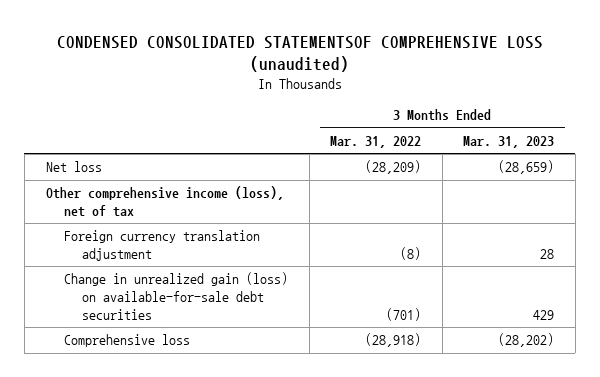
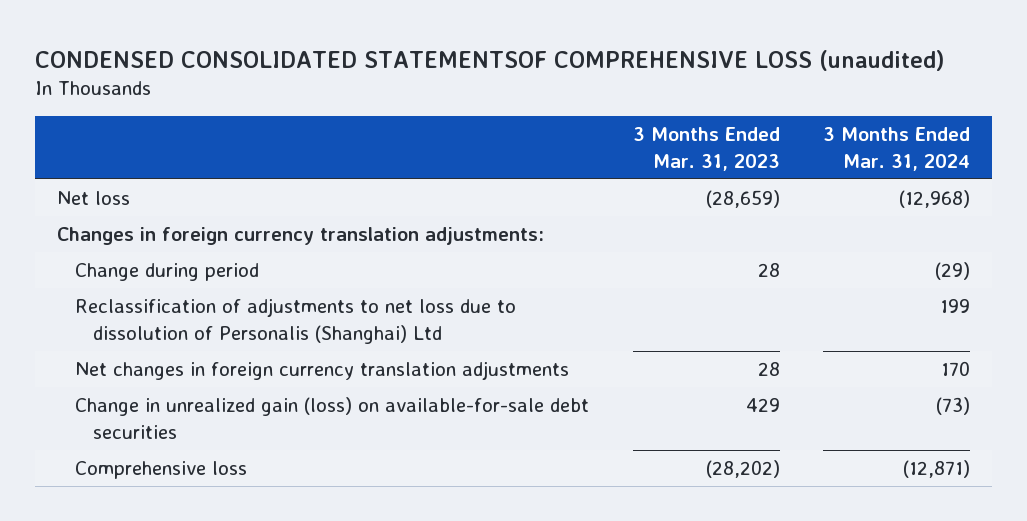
[330,136,422,149] Mar. 31, 2022 -> none
none -> [823,127,971,172] 3 Months Ended Mar. 31, 2024
[45,186,284,218] Other comprehensive income (loss), net of tax -> none
none -> [57,226,545,245] Changes in foreign currency translation adjustments:
none -> [74,262,259,281] Change during period
none -> [74,297,516,344] Reclassification of adjustments to net loss due to dissolution of Personalis (Shanghai) Ltd
[63,230,260,262] Foreign currency translation adjustment -> [74,360,569,380] Net changes in foreign currency translation adjustments

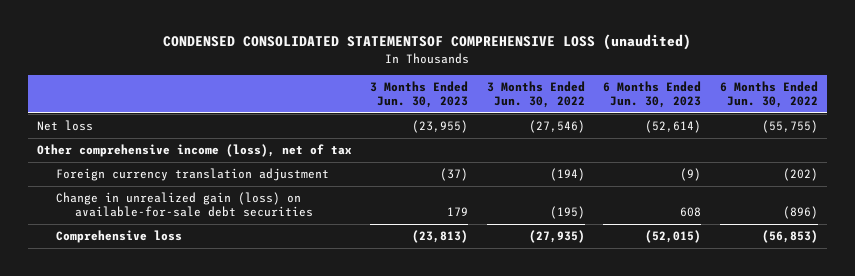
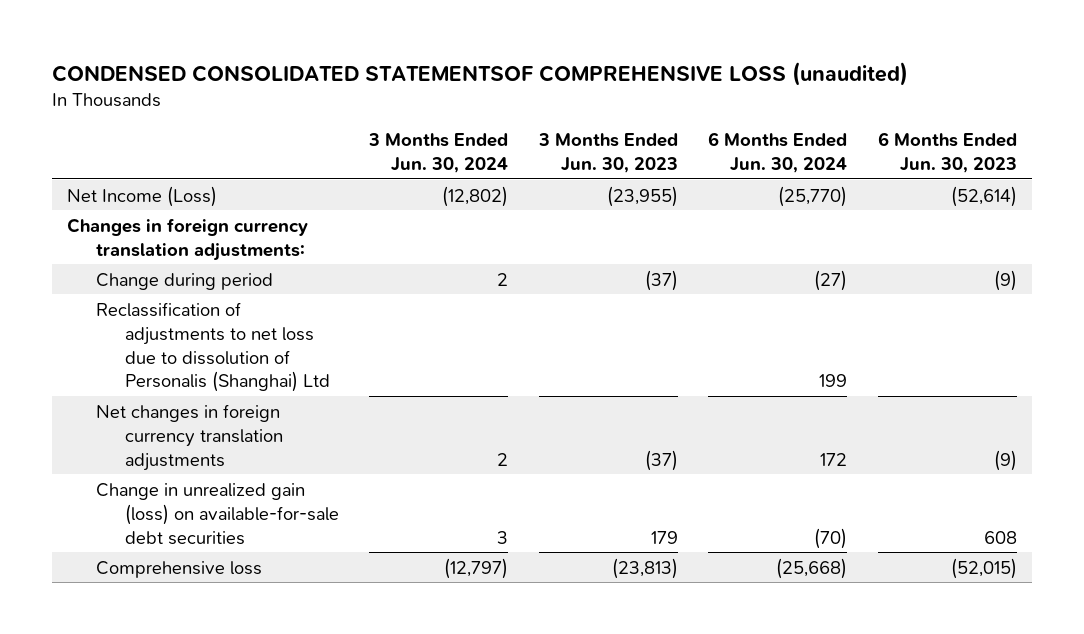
[486,80,585,108] 3 Months Ended Jun. 30, 2022 -> none
[719,80,818,108] 6 Months Ended Jun. 30, 2022 -> none
none -> [368,132,509,173] 3 Months Ended Jun. 30, 2024
none -> [708,131,848,173] 6 Months Ended Jun. 30, 2024
[36,144,352,158] Other comprehensive income (loss), net of tax -> none
[36,120,93,132] Net loss -> [67,185,218,207] Net Income (Loss)
none -> [67,217,309,261] Changes in foreign currency translation adjustments:
none -> [96,272,274,290] Change during period
none -> [96,301,330,393] Reclassification of adjustments to net loss due to dissolution of Personalis (Shanghai) Ltd
[55,168,329,182] Foreign currency translation adjustment -> [96,403,283,471] Net changes in foreign currency translation adjustments

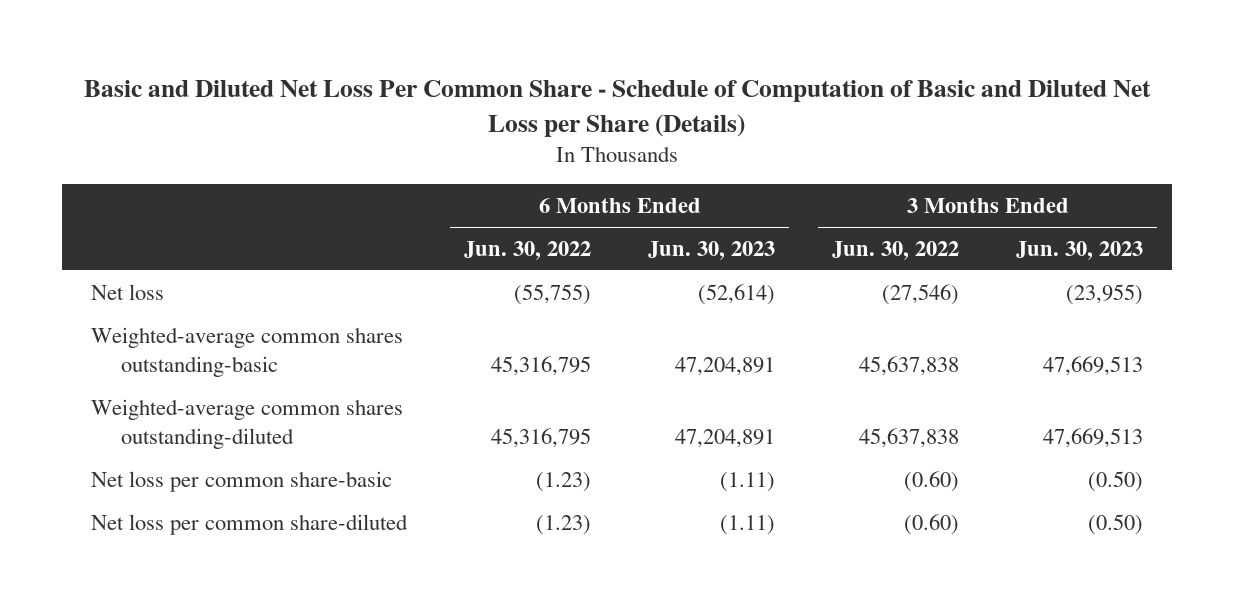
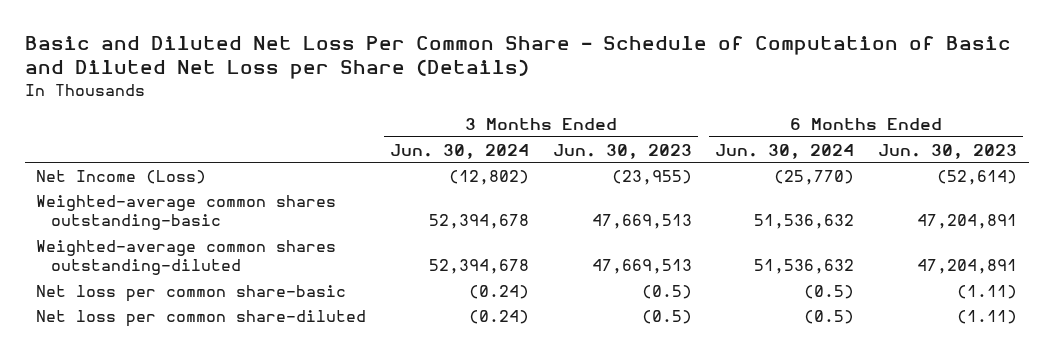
[464,240,592,260] Jun. 30, 2022 -> none
[832,240,960,260] Jun. 30, 2022 -> none
none -> [390,143,530,159] Jun. 30, 2024
none -> [715,143,855,159] Jun. 30, 2024
[90,283,164,300] Net loss -> [36,169,207,184] Net Income (Loss)
[1088,470,1144,492] (0.50) -> [641,284,692,299] (0.5)
[1088,513,1144,535] (0.50) -> [641,309,692,324] (0.5)

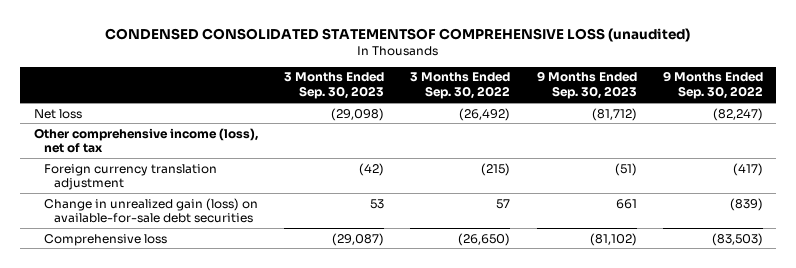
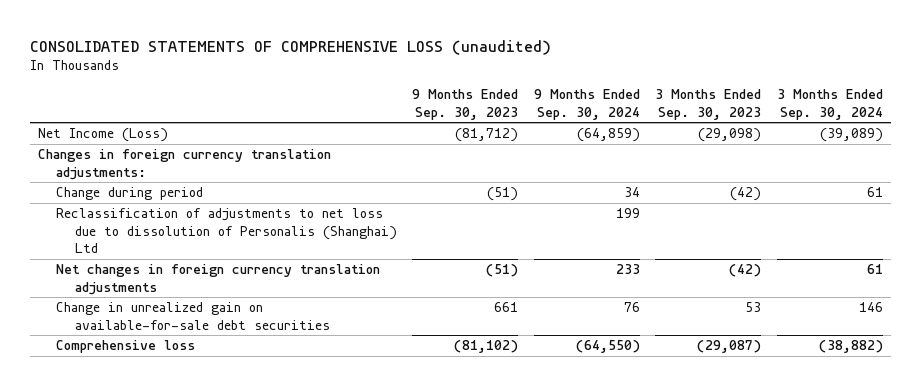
[105,27,691,42] CONDENSED CONSOLIDATED STATEMENTSOF COMPREHENSIVE LOSS (unaudited) -> [30,39,552,55] CONSOLIDATED STATEMENTS OF COMPREHENSIVE LOSS (unaudited)
[410,72,511,100] 3 Months Ended Sep. 30, 2022 -> none
[662,71,763,100] 9 Months Ended Sep. 30, 2022 -> none
none -> [533,89,640,120] 9 Months Ended Sep. 30, 2024
none -> [776,89,883,120] 3 Months Ended Sep. 30, 2024
[33,127,258,154] Other comprehensive income (loss), net of tax -> none
[33,108,82,119] Net loss -> [38,128,169,143] Net Income (Loss)
none -> [38,149,332,180] Changes in foreign currency translation adjustments:
none -> [56,187,204,201] Change during period
none -> [56,208,397,253] Reclassification of adjustments to net loss due to dissolution of Personalis (Shanghai) Ltd
[43,163,217,191] Foreign currency translation adjustment -> [56,264,381,295] Net changes in foreign currency translation adjustments
[43,197,258,224] Change in unrealized gain (loss) on available-for-sale debt securities -> [56,302,330,330] Change in unrealized gain on available-for-sale debt securities

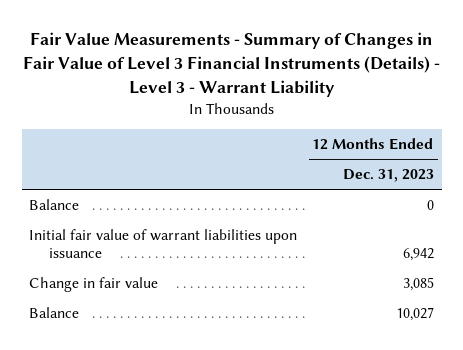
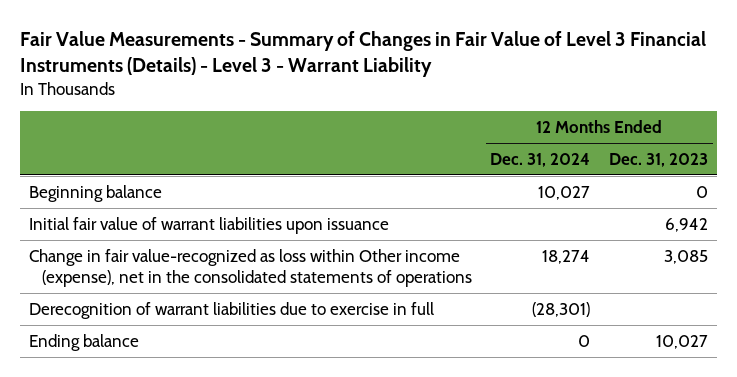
none -> [490,152,591,167] Dec. 31, 2024
[29,198,80,210] Balance -> [29,184,163,202] Beginning balance
[29,276,159,292] Change in fair value -> [29,248,472,287] Change in fair value-recognized as loss within Other income (expense), net in the consolidated statements of operations
none -> [29,301,435,319] Derecognition of warrant liabilities due to exercise in full
[29,306,80,318] Balance -> [29,333,140,351] Ending balance

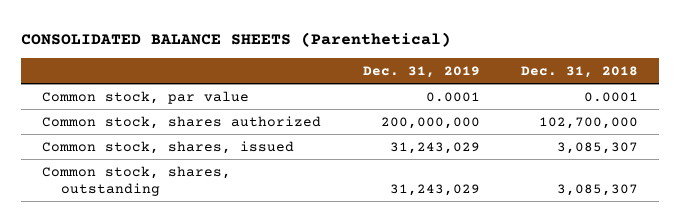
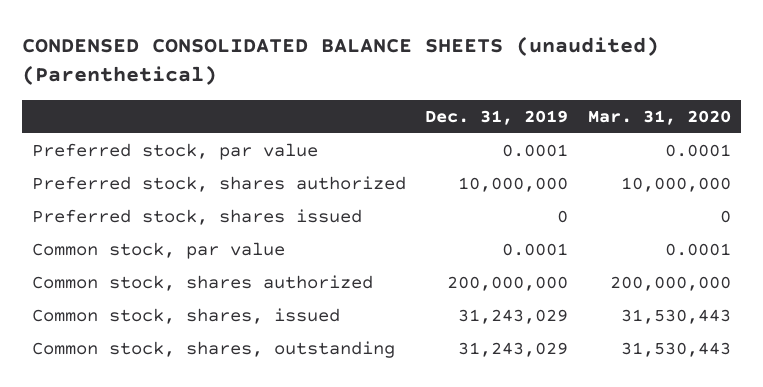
[21,31,452,47] CONSOLIDATED BALANCE SHEETS (Parenthetical) -> [22,35,660,85] CONDENSED CONSOLIDATED BALANCE SHEETS (unaudited) (Parenthetical)
[521,66,639,79] Dec. 31, 2018 -> none
none -> [588,109,732,125] Mar. 31, 2020
none -> [31,142,318,160] Preferred stock, par value
none -> [31,175,406,192] Preferred stock, shares authorized
none -> [31,208,362,225] Preferred stock, shares issued

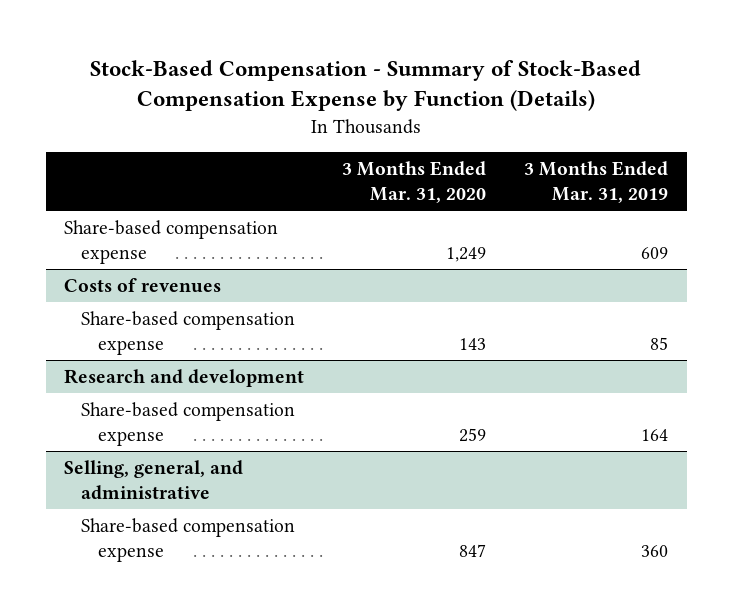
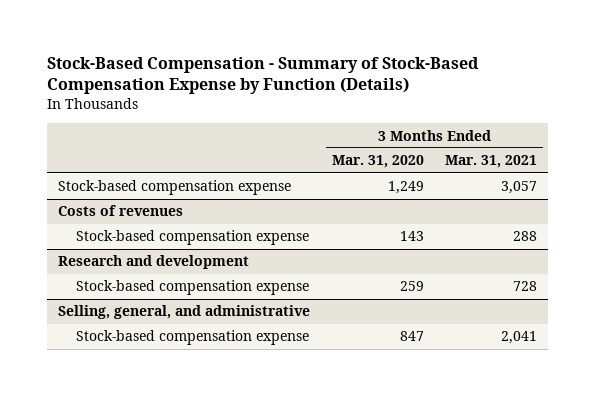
[524,161,669,204] 3 Months Ended Mar. 31, 2019 -> none
none -> [445,155,538,169] Mar. 31, 2021
[64,220,279,264] Share-based compensation expense -> [58,180,292,196] Stock-based compensation expense
[81,311,296,355] Share-based compensation expense -> [76,230,310,246] Stock-based compensation expense
[81,402,296,446] Share-based compensation expense -> [76,280,310,296] Stock-based compensation expense
[81,518,296,562] Share-based compensation expense -> [76,330,310,346] Stock-based compensation expense

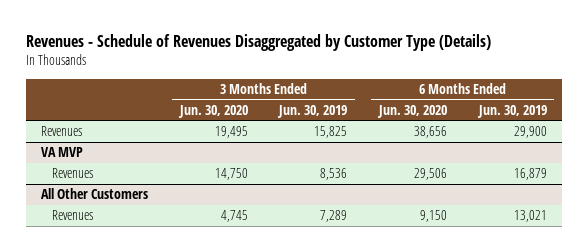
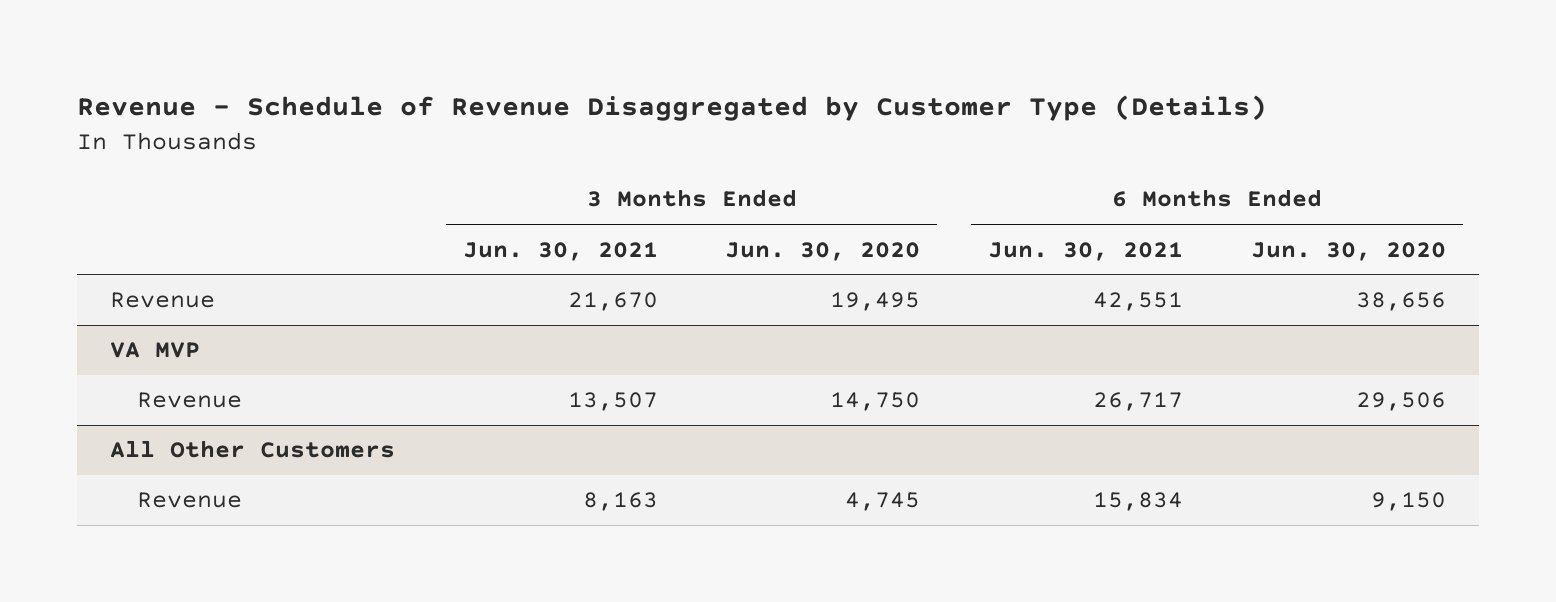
[25,33,491,51] Revenues - Schedule of Revenues Disaggregated by Customer Type (Details) -> [76,95,1267,122] Revenue - Schedule of Revenue Disaggregated by Customer Type (Details)
[277,104,348,118] Jun. 30, 2019 -> none
[476,104,547,118] Jun. 30, 2019 -> none
none -> [462,241,658,261] Jun. 30, 2021
none -> [988,241,1184,261] Jun. 30, 2021
[41,126,83,137] Revenues -> [110,292,216,309] Revenue
[52,168,94,179] Revenues -> [136,392,242,409] Revenue
[52,210,94,221] Revenues -> [136,492,242,509] Revenue

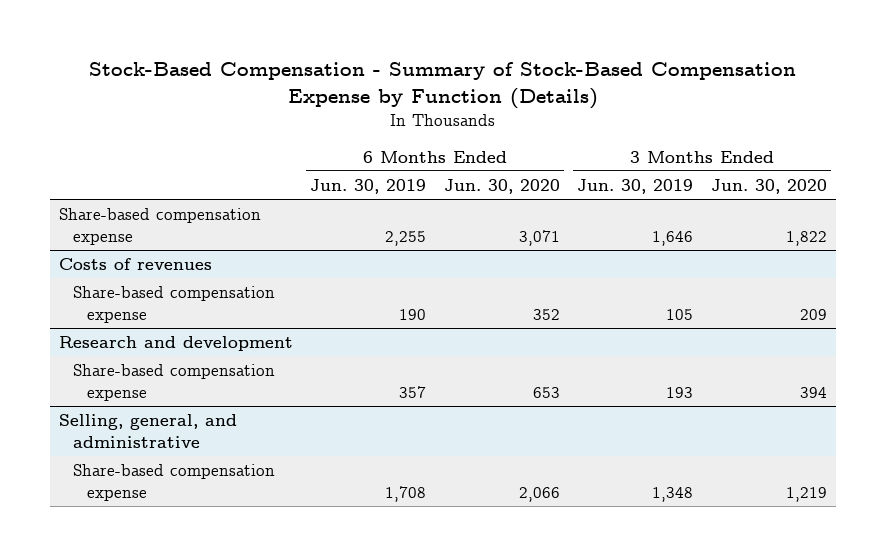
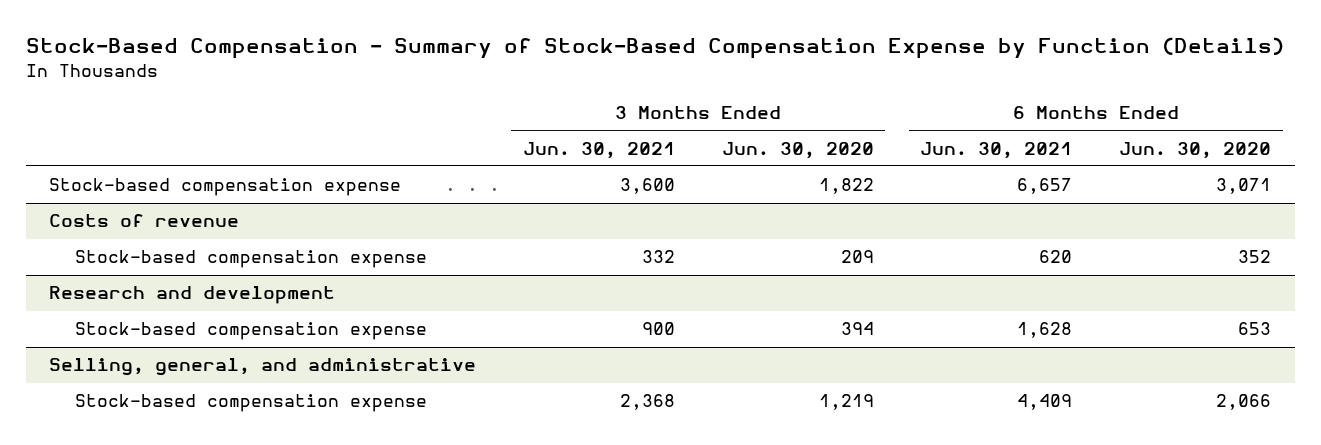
[310,178,427,194] Jun. 30, 2019 -> none
[577,178,694,194] Jun. 30, 2019 -> none
none -> [523,141,676,159] Jun. 30, 2021
none -> [920,141,1073,159] Jun. 30, 2021
[58,208,261,245] Share-based compensation expense -> [49,178,402,197] Stock-based compensation expense
[58,258,212,271] Costs of revenues -> [49,214,240,228] Costs of revenue
[73,286,276,323] Share-based compensation expense -> [74,250,427,269] Stock-based compensation expense
[73,364,276,401] Share-based compensation expense -> [74,322,427,341] Stock-based compensation expense
[73,464,276,501] Share-based compensation expense -> [74,394,427,413] Stock-based compensation expense

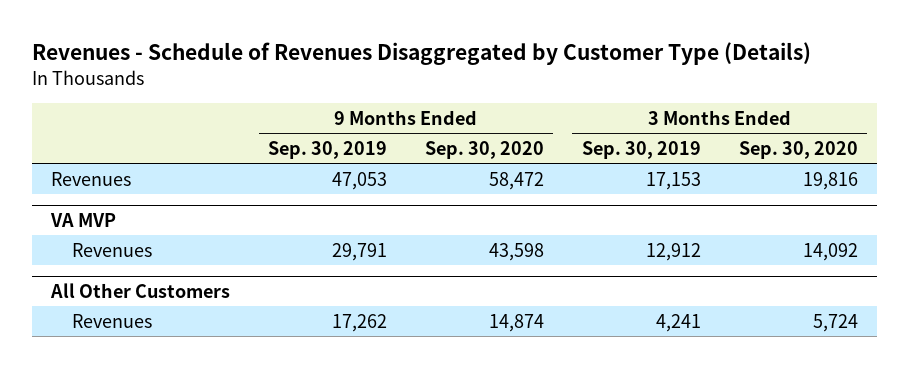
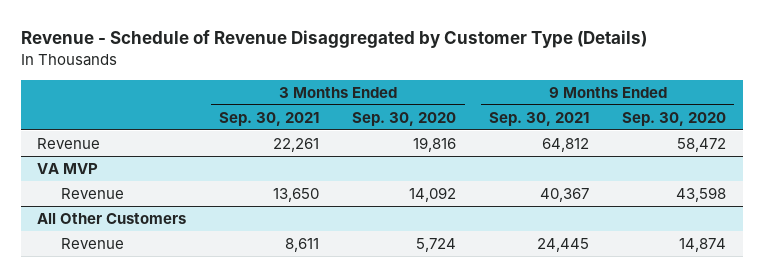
[32,42,812,66] Revenues - Schedule of Revenues Disaggregated by Customer Type (Details) -> [21,30,648,49] Revenue - Schedule of Revenue Disaggregated by Customer Type (Details)
[268,141,388,160] Sep. 30, 2019 -> none
[581,141,701,160] Sep. 30, 2019 -> none
none -> [219,111,320,126] Sep. 30, 2021
none -> [489,111,590,126] Sep. 30, 2021
[51,171,132,186] Revenues -> [37,137,101,149] Revenue
[72,242,153,257] Revenues -> [61,187,125,199] Revenue
[72,313,153,328] Revenues -> [61,237,125,249] Revenue

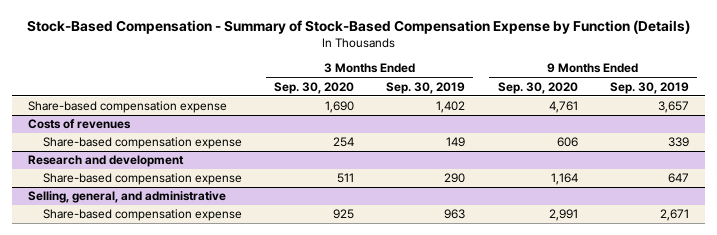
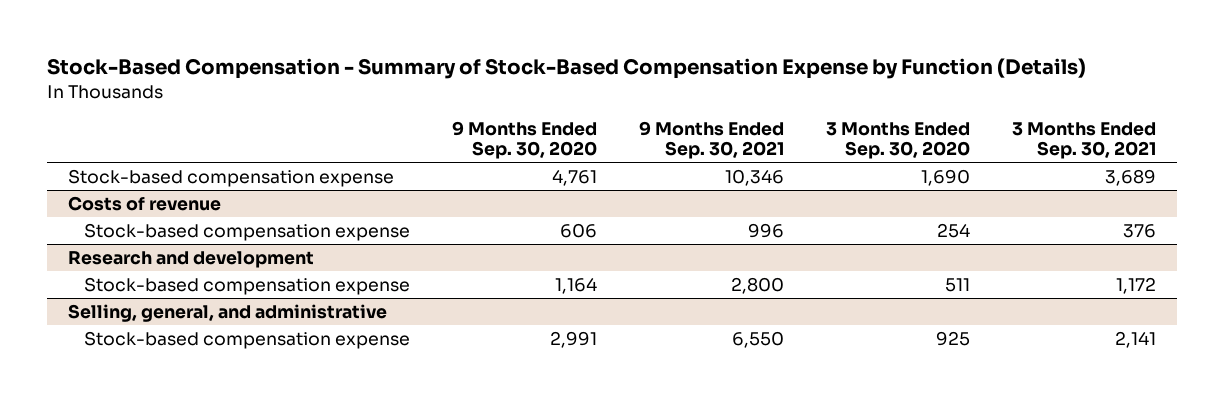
[386,81,466,94] Sep. 30, 2019 -> none
[609,81,689,94] Sep. 30, 2019 -> none
none -> [639,120,785,160] 9 Months Ended Sep. 30, 2021
none -> [1012,121,1157,160] 3 Months Ended Sep. 30, 2021
[28,101,228,114] Share-based compensation expense -> [68,168,395,187] Stock-based compensation expense
[28,119,132,130] Costs of revenues -> [68,195,222,211] Costs of revenue
[42,137,242,150] Share-based compensation expense -> [83,222,410,241] Stock-based compensation expense
[42,173,242,186] Share-based compensation expense -> [83,276,410,295] Stock-based compensation expense
[42,209,242,222] Share-based compensation expense -> [83,330,410,349] Stock-based compensation expense

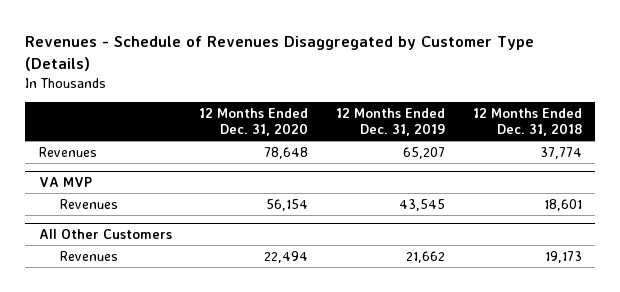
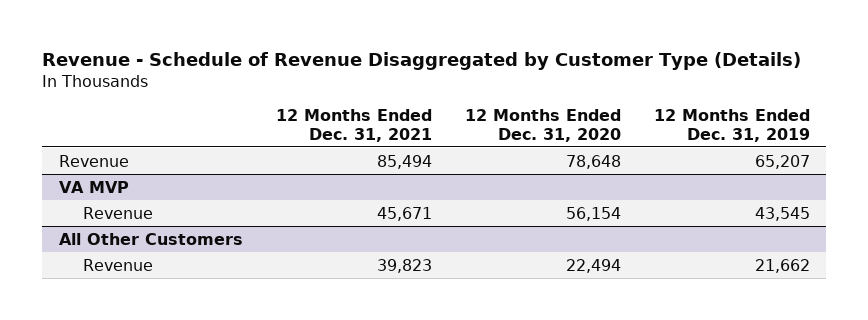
[24,35,534,71] Revenues - Schedule of Revenues Disaggregated by Customer Type (Details) -> [42,51,802,70] Revenue - Schedule of Revenue Disaggregated by Customer Type (Details)
[472,107,582,137] 12 Months Ended Dec. 31, 2018 -> none
none -> [275,108,432,142] 12 Months Ended Dec. 31, 2021
[38,146,97,157] Revenues -> [58,154,129,167] Revenue
[60,198,119,209] Revenues -> [82,206,153,219] Revenue
[60,250,119,261] Revenues -> [82,258,153,271] Revenue

